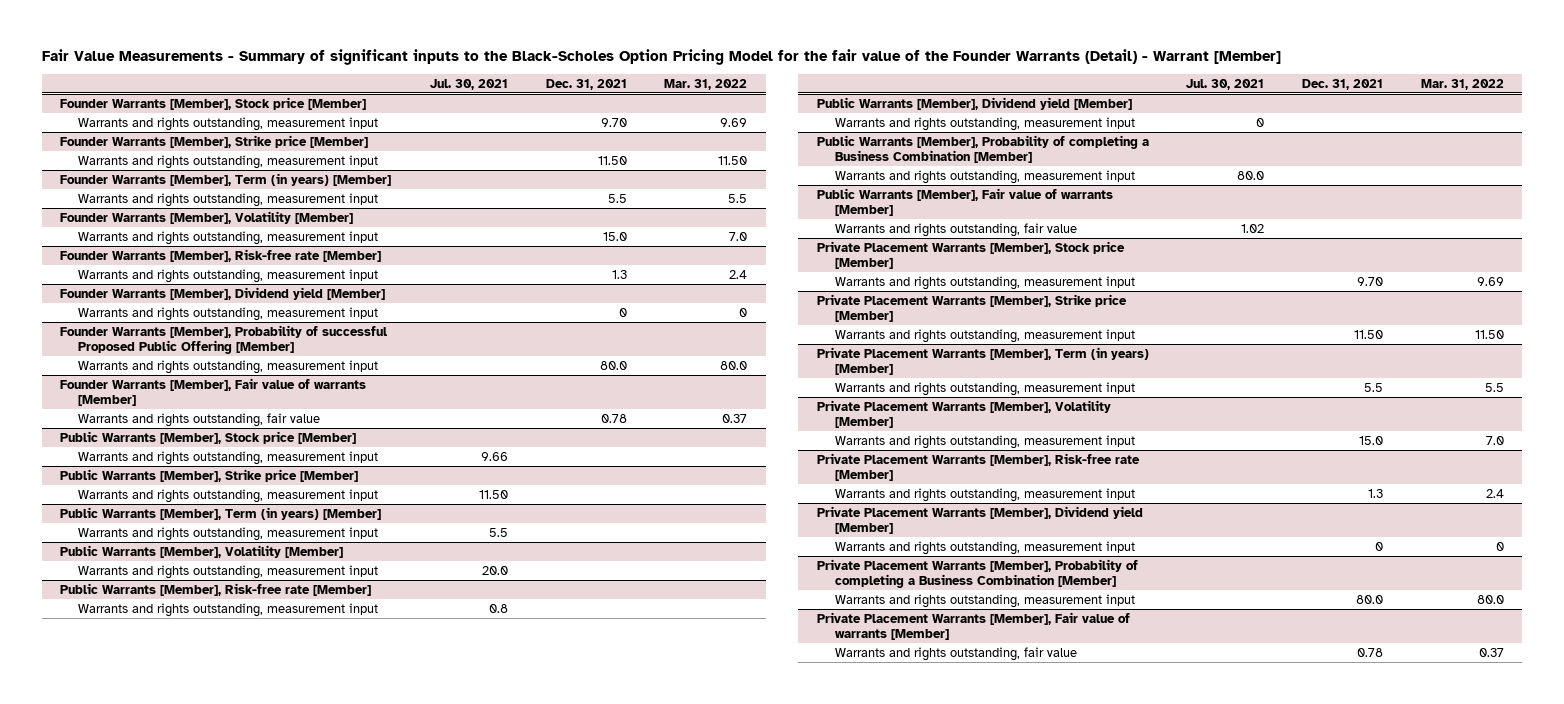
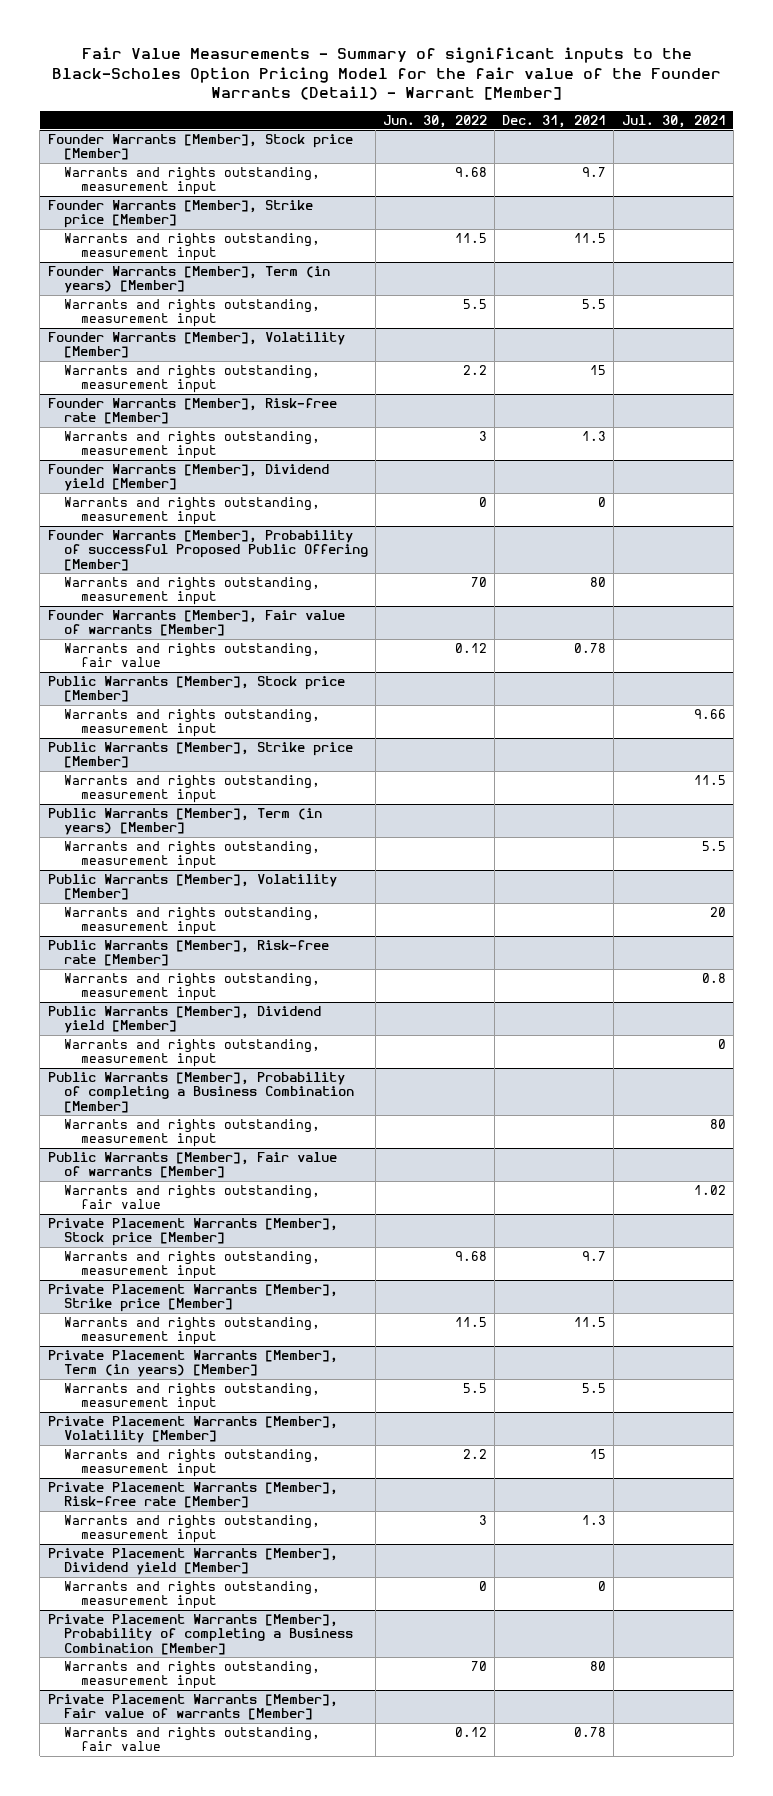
[664,78,748,90] Mar. 31, 2022 -> none
none -> [383,114,488,128] Jun. 30, 2022
[600,117,627,127] 9.70 -> [582,166,607,177] 9.7
[597,155,627,165] 11.50 -> [574,232,607,243] 11.5
[602,231,627,241] 15.0 -> [590,364,607,375] 15
[599,360,627,370] 80.0 -> [590,576,607,587] 80
[479,489,509,499] 11.50 -> [693,774,726,785] 11.5
[482,565,509,575] 20.0 -> [709,906,726,917] 20
[1237,170,1265,180] 80.0 -> [709,1118,726,1129] 80
[1356,276,1383,286] 9.70 -> [582,1250,607,1261] 9.7
[1353,329,1383,339] 11.50 -> [574,1316,607,1327] 11.5
[1358,435,1383,445] 15.0 -> [590,1448,607,1459] 15
[1355,594,1383,604] 80.0 -> [590,1660,607,1671] 80

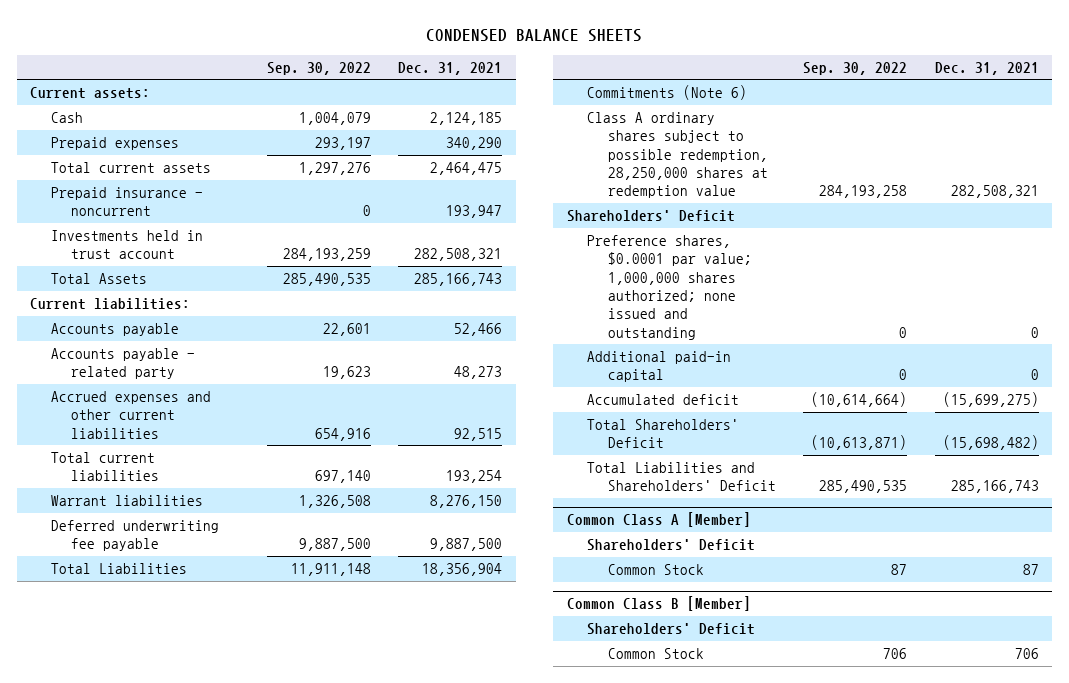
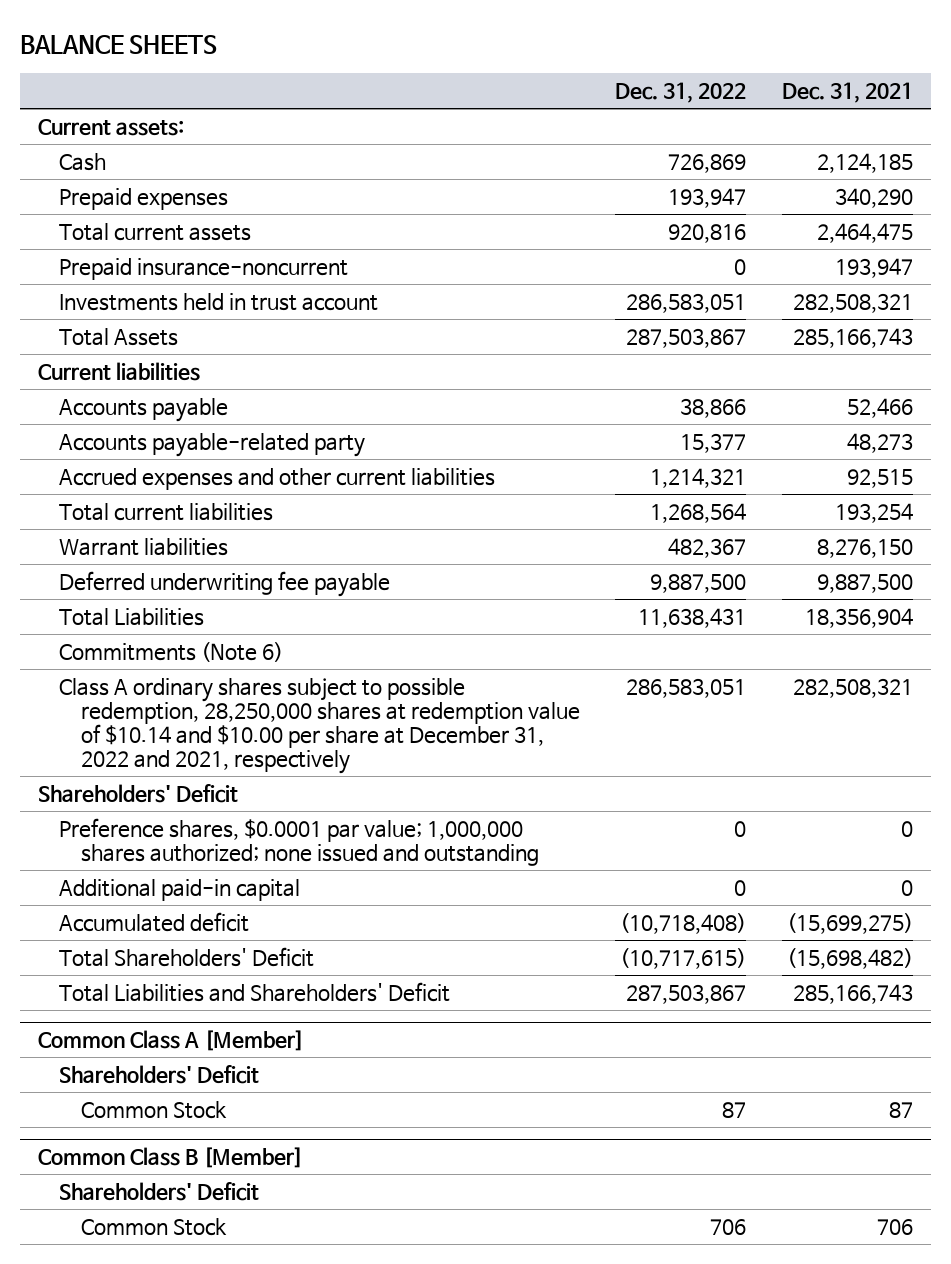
[426,28,643,42] CONDENSED BALANCE SHEETS -> [20,34,218,54] BALANCE SHEETS
[266,61,371,75] Sep. 30, 2022 -> none
none -> [615,82,747,104] Dec. 31, 2022
[50,187,203,217] Prepaid insurance - noncurrent -> [59,257,349,280] Prepaid insurance-noncurrent
[30,298,191,311] Current liabilities: -> [38,361,201,381] Current liabilities
[50,348,195,380] Accounts payable - related party -> [59,432,366,457] Accounts payable-related party
[587,112,768,199] Class A ordinary shares subject to possible redemption, 28,250,000 shares at redemption value -> [59,677,580,775] Class A ordinary shares subject to possible redemption, 28,250,000 shares at redemption value of $10.14 and $10.00 per share at December 31, 2022 and 2021, respectively

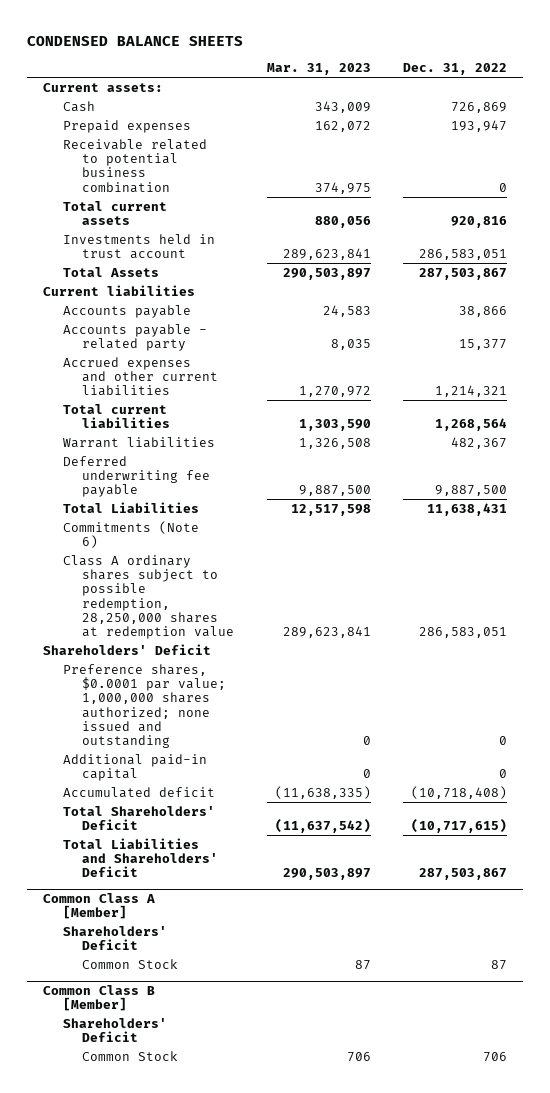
[20,34,218,54] BALANCE SHEETS -> [26,35,243,46] CONDENSED BALANCE SHEETS
[781,82,913,104] Dec. 31, 2021 -> none
none -> [266,63,371,76] Mar. 31, 2023
none -> [62,138,207,193] Receivable related to potential business combination
[59,257,349,280] Prepaid insurance-noncurrent -> none
[59,432,366,457] Accounts payable-related party -> [62,323,207,352] Accounts payable - related party
[59,677,580,775] Class A ordinary shares subject to possible redemption, 28,250,000 shares at redemption value of $10.14 and $10.00 per share at December 31, 2022 and 2021, respectively -> [62,554,235,639] Class A ordinary shares subject to possible redemption, 28,250,000 shares at redemption value

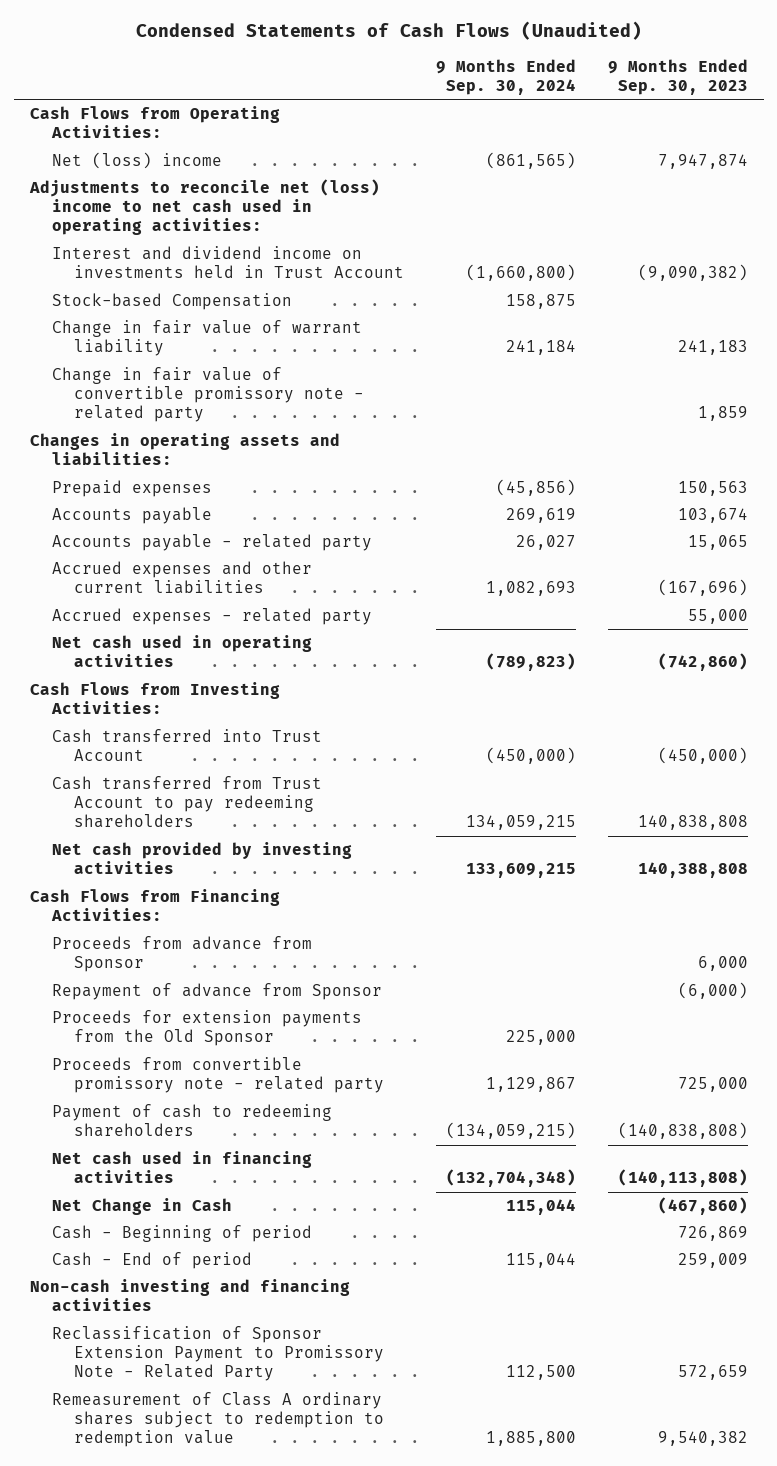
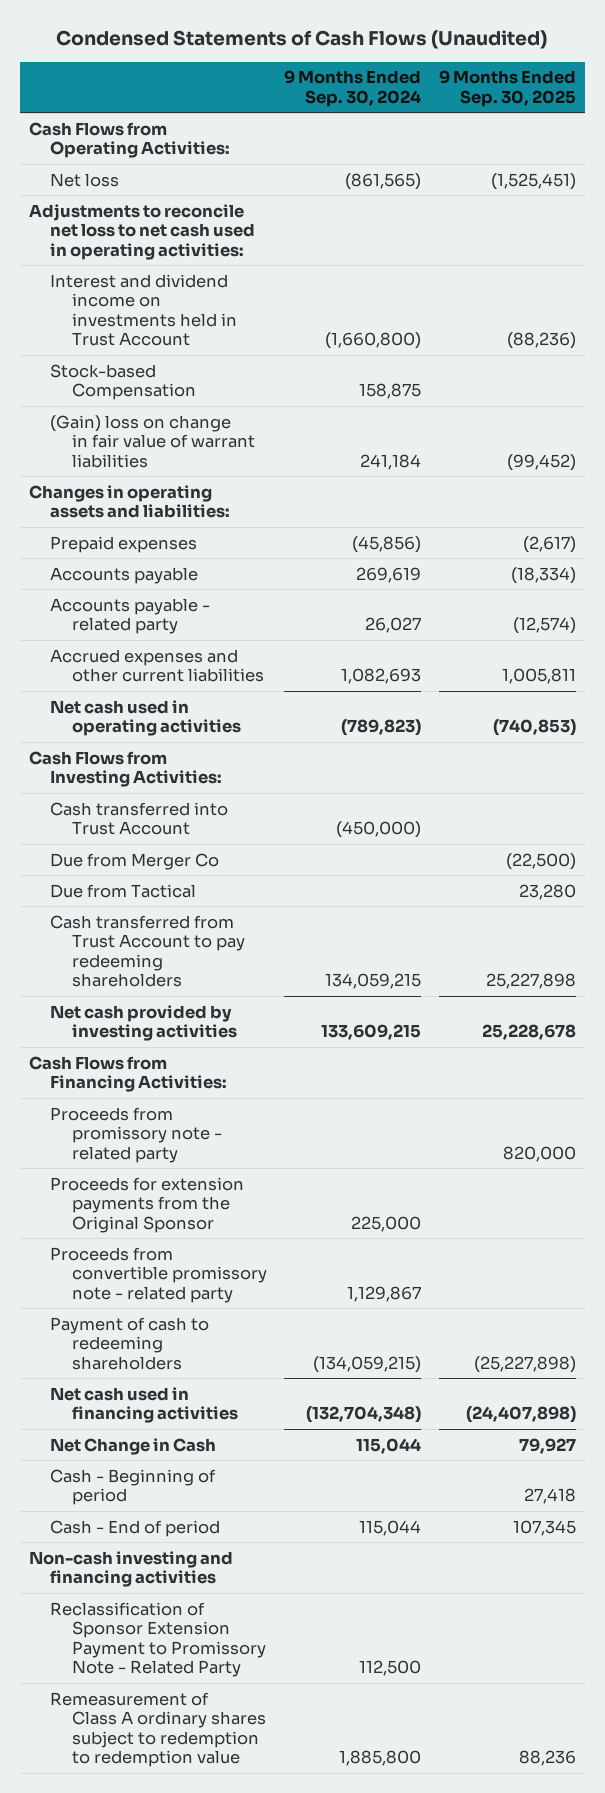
[607,58,748,95] 9 Months Ended Sep. 30, 2023 -> none
none -> [438,70,576,107] 9 Months Ended Sep. 30, 2025
[51,152,222,170] Net (loss) income -> [50,172,120,187] Net loss
[28,179,380,236] Adjustments to reconcile net (loss) income to net cash used in operating activities: -> [28,203,256,260] Adjustments to reconcile net loss to net cash used in operating activities:
[51,367,364,423] Change in fair value of convertible promissory note - related party -> none
[51,320,362,357] Change in fair value of warrant liability -> [50,414,255,468] (Gain) loss on change in fair value of warrant liabilities
[51,608,372,626] Accrued expenses - related party -> none
none -> [50,852,220,870] Due from Merger Co
none -> [50,883,197,898] Due from Tactical
[51,936,312,973] Proceeds from advance from Sponsor -> none
[51,983,382,1001] Repayment of advance from Sponsor -> none
none -> [50,1106,222,1163] Proceeds from promissory note - related party
[51,1010,362,1047] Proceeds for extension payments from the Old Sponsor -> [50,1176,245,1233] Proceeds for extension payments from the Original Sponsor

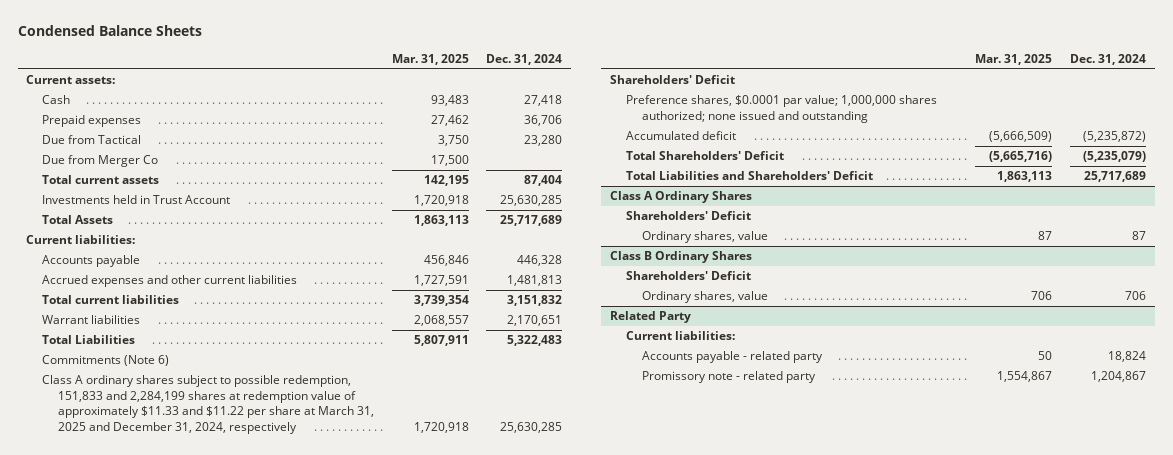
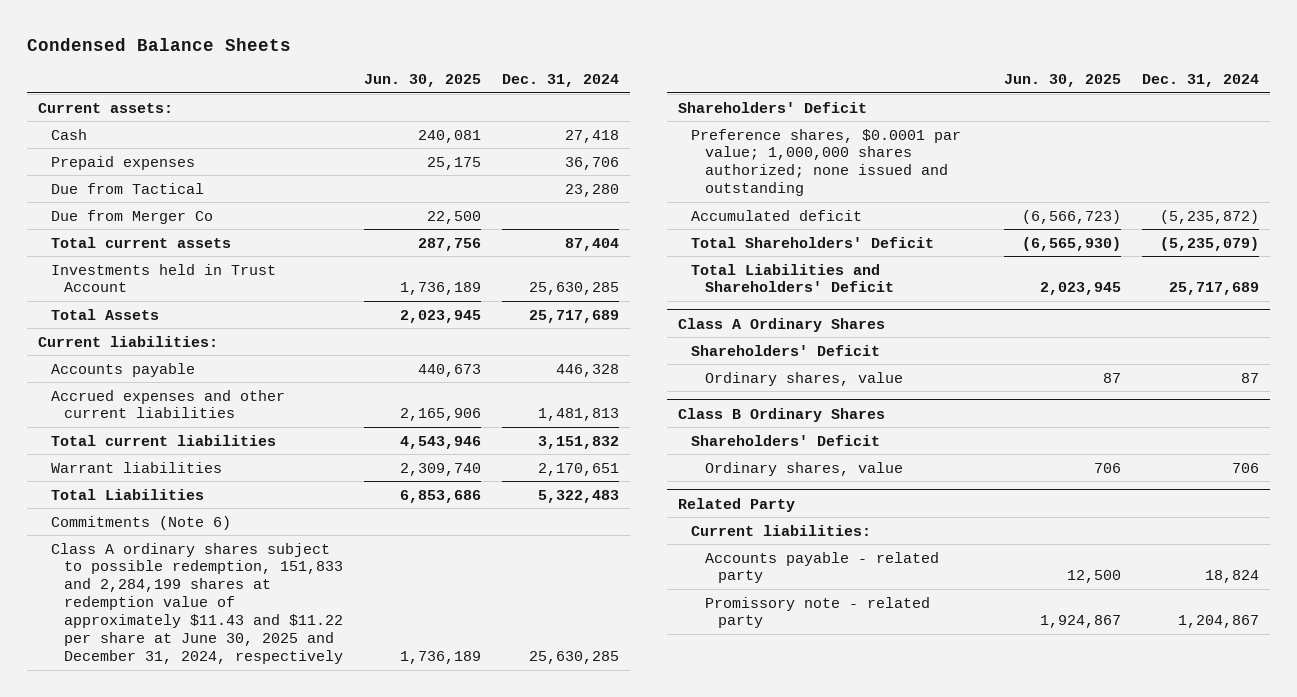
[391,53,469,65] Mar. 31, 2025 -> none
none -> [364,74,482,88] Jun. 30, 2025
[42,375,374,435] Class A ordinary shares subject to possible redemption, 151,833 and 2,284,199 shares at redemption value of approximately $11.33 and $11.22 per share at March 31, 2025 and December 31, 2024, respectively -> [50,542,344,665] Class A ordinary shares subject to possible redemption, 151,833 and 2,284,199 shares at redemption value of approximately $11.43 and $11.22 per share at June 30, 2025 and December 31, 2024, respectively

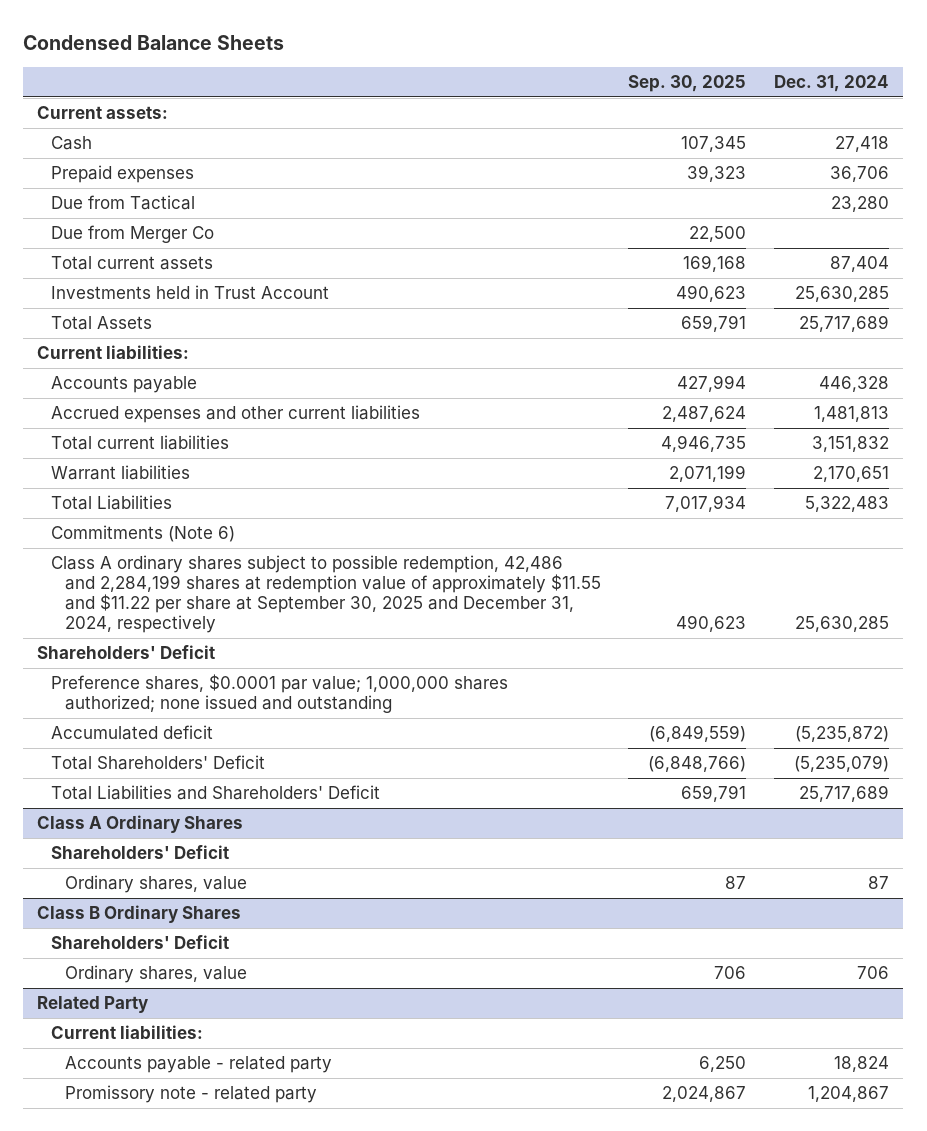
[364,74,482,88] Jun. 30, 2025 -> none
none -> [628,75,747,93] Sep. 30, 2025
[50,542,344,665] Class A ordinary shares subject to possible redemption, 151,833 and 2,284,199 shares at redemption value of approximately $11.43 and $11.22 per share at June 30, 2025 and December 31, 2024, respectively -> [50,555,601,634] Class A ordinary shares subject to possible redemption, 42,486 and 2,284,199 shares at redemption value of approximately $11.55 and $11.22 per share at September 30, 2025 and December 31, 2024, respectively

